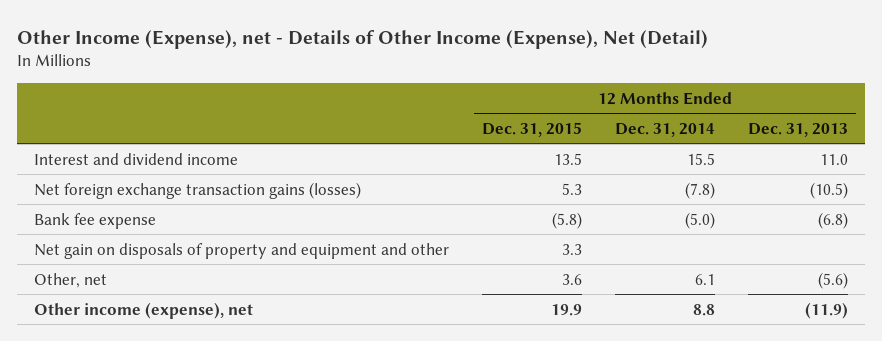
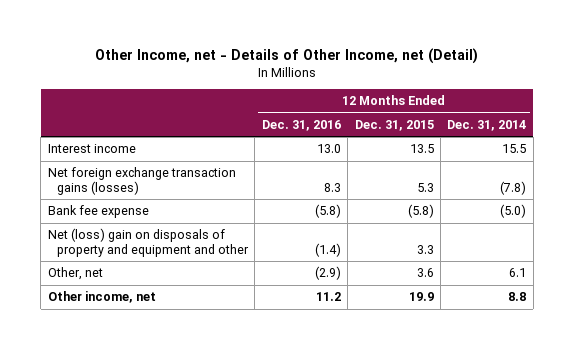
[17,29,709,49] Other Income (Expense), net - Details of Other Income (Expense), Net (Detail) -> [95,47,479,64] Other Income, net - Details of Other Income, net (Detail)
[748,122,849,137] Dec. 31, 2013 -> none
none -> [261,119,341,131] Dec. 31, 2016
[33,152,238,165] Interest and dividend income -> [47,144,136,154] Interest income
[33,242,449,259] Net gain on disposals of property and equipment and other -> [47,228,249,258] Net (loss) gain on disposals of property and equipment and other
[33,301,253,319] Other income (expense), net -> [47,291,156,304] Other income, net

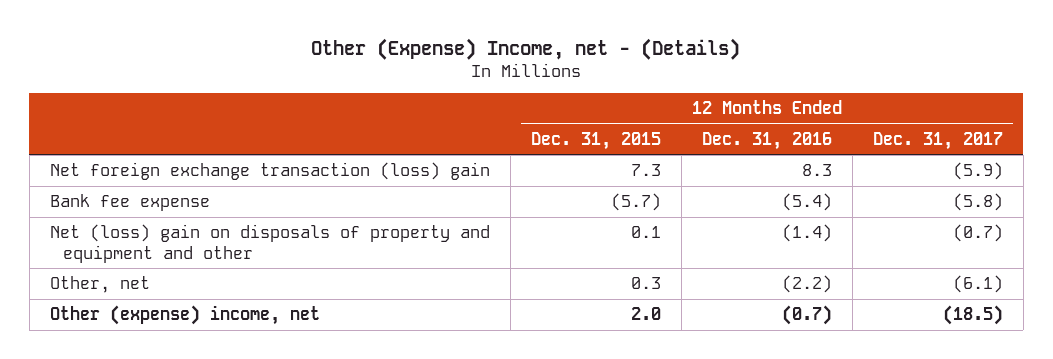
[95,47,479,64] Other Income, net - Details of Other Income, net (Detail) -> [311,37,741,60] Other (Expense) Income, net - (Details)
[447,119,527,131] Dec. 31, 2014 -> none
none -> [872,131,1003,150] Dec. 31, 2017
[47,144,136,154] Interest income -> none
[47,167,236,196] Net foreign exchange transaction gains (losses) -> [49,161,490,180] Net foreign exchange transaction (loss) gain
[416,183,434,193] 5.3 -> [630,163,661,176] 7.3
[314,204,341,219] (5.8) -> [781,192,832,211] (5.4)
[407,204,434,219] (5.8) -> [610,192,661,211] (5.7)
[416,245,434,255] 3.3 -> [630,225,661,238] 0.1
[314,266,341,281] (2.9) -> [781,274,832,293] (2.2)
[416,268,434,278] 3.6 -> [630,276,661,289] 0.3
[47,291,156,304] Other income, net -> [49,304,320,325] Other (expense) income, net
[315,292,341,302] 11.2 -> [781,304,832,325] (0.7)
[408,292,434,302] 19.9 -> [630,306,661,320] 2.0

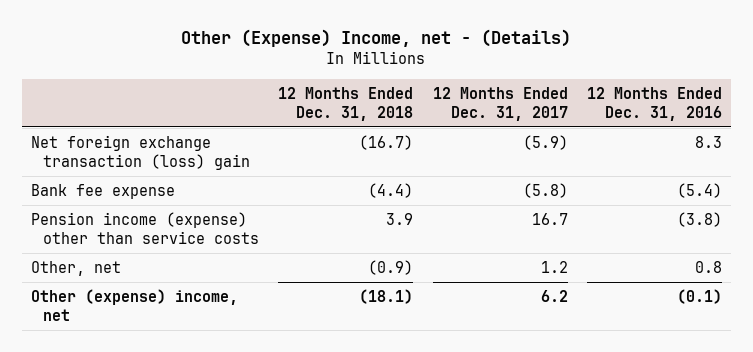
[530,131,661,150] Dec. 31, 2015 -> none
none -> [278,86,414,121] 12 Months Ended Dec. 31, 2018
[49,223,490,263] Net (loss) gain on disposals of property and equipment and other -> none
none -> [31,211,260,244] Pension income (expense) other than service costs
[781,274,832,293] (2.2) -> [694,260,722,273] 0.8
[952,274,1003,293] (6.1) -> [540,260,568,273] 1.2
[781,304,832,325] (0.7) -> [676,288,722,304] (0.1)
[942,304,1003,325] (18.5) -> [540,289,568,302] 6.2

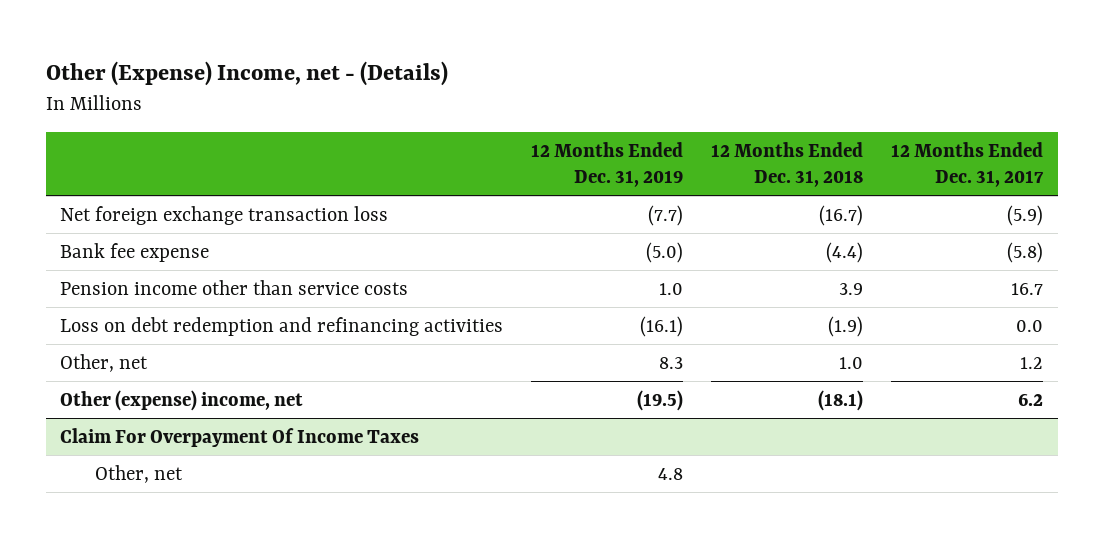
[586,86,722,121] 12 Months Ended Dec. 31, 2016 -> none
none -> [531,141,684,187] 12 Months Ended Dec. 31, 2019
[31,134,251,170] Net foreign exchange transaction (loss) gain -> [59,206,388,226] Net foreign exchange transaction loss
[31,211,260,244] Pension income (expense) other than service costs -> [59,280,408,296] Pension income other than service costs
none -> [59,317,503,337] Loss on debt redemption and refinancing activities
[368,259,414,275] (0.9) -> [839,357,864,370] 1.0
none -> [59,428,419,448] Claim For Overpayment Of Income Taxes
none -> [94,465,183,484] Other, net

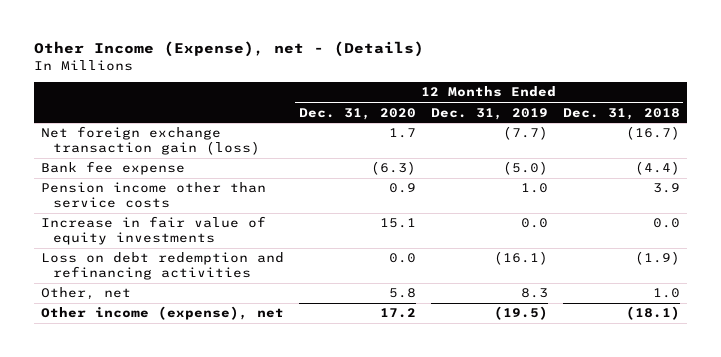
[45,60,448,86] Other (Expense) Income, net - (Details) -> [33,40,424,57] Other Income (Expense), net - (Details)
[891,141,1045,187] 12 Months Ended Dec. 31, 2017 -> none
none -> [298,107,416,120] Dec. 31, 2020
[59,206,388,226] Net foreign exchange transaction loss -> [41,126,260,156] Net foreign exchange transaction gain (loss)
none -> [41,216,267,246] Increase in fair value of equity investments
[59,428,419,448] Claim For Overpayment Of Income Taxes -> none
[94,465,183,484] Other, net -> none
[59,390,303,412] Other (expense) income, net -> [41,306,285,321] Other income (expense), net

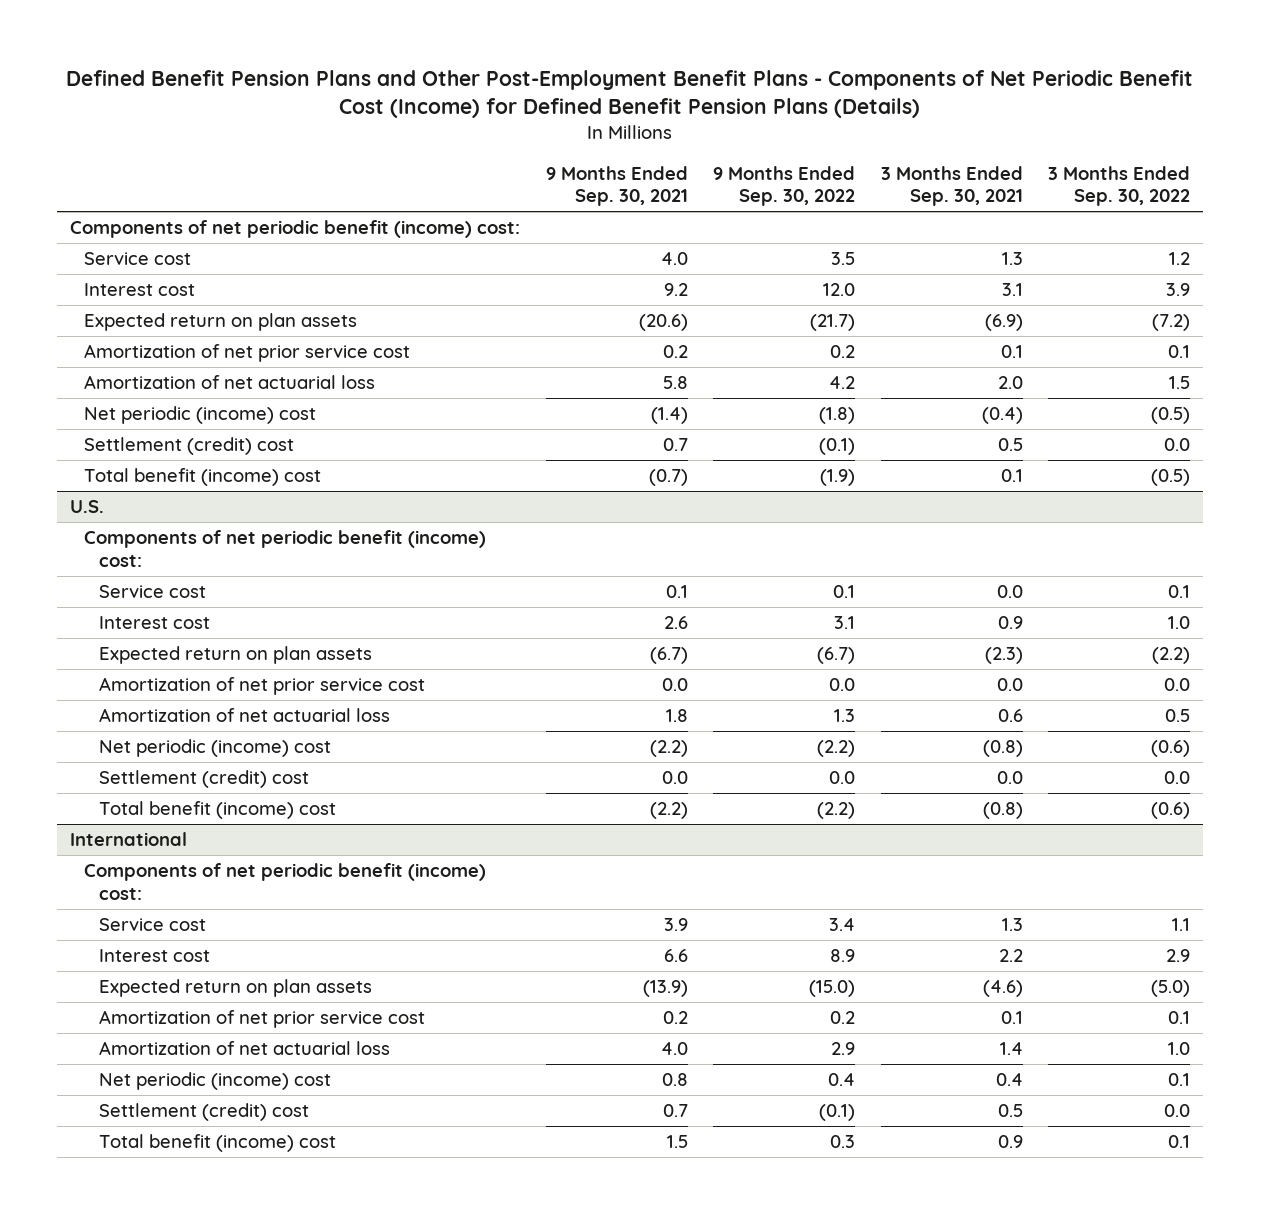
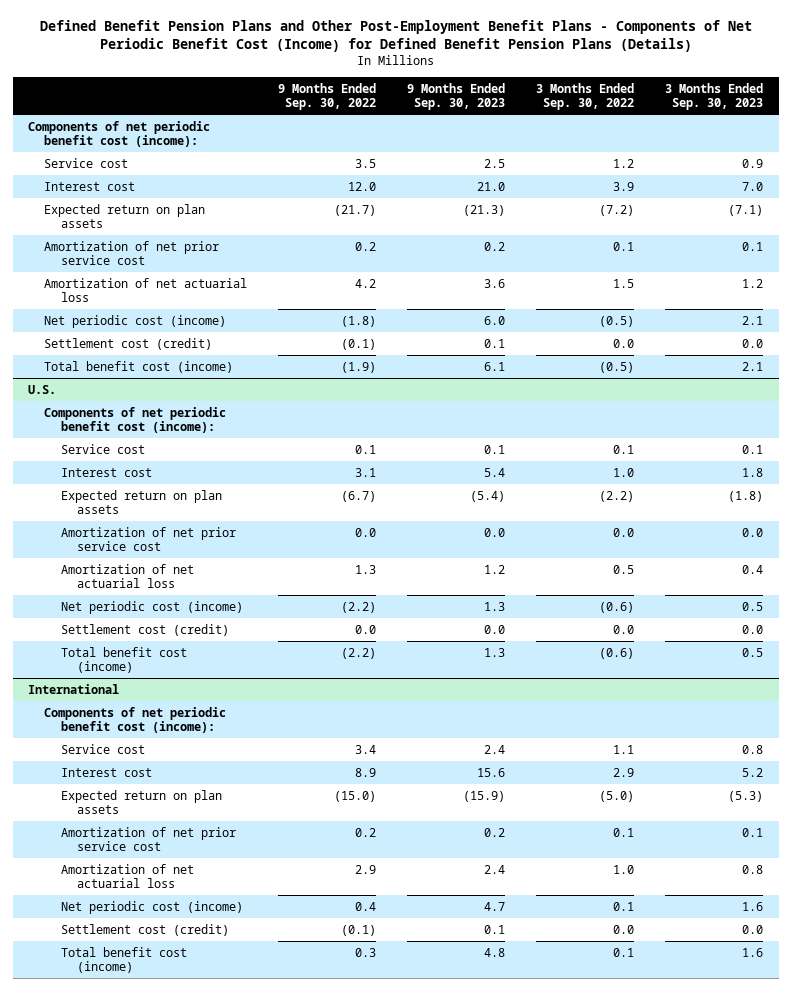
[545,165,688,207] 9 Months Ended Sep. 30, 2021 -> none
[880,165,1023,207] 3 Months Ended Sep. 30, 2021 -> none
none -> [407,82,506,111] 9 Months Ended Sep. 30, 2023
none -> [665,82,764,111] 3 Months Ended Sep. 30, 2023
[70,220,521,239] Components of net periodic benefit (income) cost: -> [27,120,210,148] Components of net periodic benefit cost (income):
[84,406,317,425] Net periodic (income) cost -> [44,314,227,328] Net periodic cost (income)
[84,437,295,456] Settlement (credit) cost -> [44,337,213,350] Settlement cost (credit)
[84,468,322,487] Total benefit (income) cost -> [44,360,234,373] Total benefit cost (income)
[84,530,487,567] Components of net periodic benefit (income) cost: -> [44,406,227,434] Components of net periodic benefit cost (income):
[98,739,331,758] Net periodic (income) cost -> [60,600,243,614] Net periodic cost (income)
[98,770,309,789] Settlement (credit) cost -> [60,623,229,636] Settlement cost (credit)
[98,801,336,820] Total benefit (income) cost -> [60,646,187,674] Total benefit cost (income)
[84,863,487,900] Components of net periodic benefit (income) cost: -> [44,706,227,734] Components of net periodic benefit cost (income):
[98,1072,331,1091] Net periodic (income) cost -> [60,900,243,914] Net periodic cost (income)
[98,1103,309,1122] Settlement (credit) cost -> [60,923,229,936] Settlement cost (credit)
[98,1134,336,1153] Total benefit (income) cost -> [60,946,187,974] Total benefit cost (income)

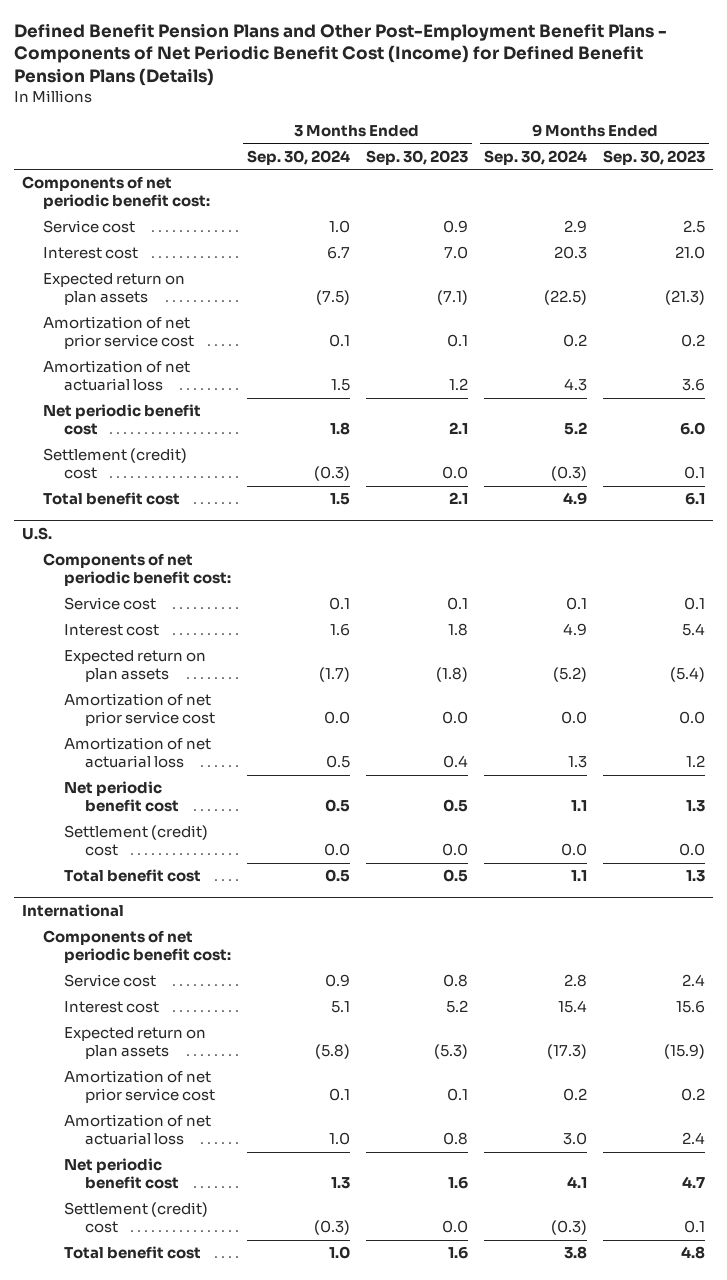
[278,82,377,111] 9 Months Ended Sep. 30, 2022 -> none
[536,82,635,111] 3 Months Ended Sep. 30, 2022 -> none
none -> [246,149,350,165] Sep. 30, 2024
none -> [484,149,588,165] Sep. 30, 2024
[27,120,210,148] Components of net periodic benefit cost (income): -> [21,176,210,209] Components of net periodic benefit cost:
[44,314,227,328] Net periodic cost (income) -> [42,404,201,435] Net periodic benefit cost
[44,337,213,350] Settlement cost (credit) -> [42,448,187,479] Settlement (credit) cost
[44,360,234,373] Total benefit cost (income) -> [42,492,180,506] Total benefit cost
[44,406,227,434] Components of net periodic benefit cost (income): -> [42,553,231,586] Components of net periodic benefit cost:
[60,600,243,614] Net periodic cost (income) -> [63,781,179,812] Net periodic benefit cost
[60,623,229,636] Settlement cost (credit) -> [63,825,208,856] Settlement (credit) cost
[60,646,187,674] Total benefit cost (income) -> [63,869,201,883] Total benefit cost
[44,706,227,734] Components of net periodic benefit cost (income): -> [42,930,231,963] Components of net periodic benefit cost:
[60,900,243,914] Net periodic cost (income) -> [63,1158,179,1189] Net periodic benefit cost
[60,923,229,936] Settlement cost (credit) -> [63,1202,208,1233] Settlement (credit) cost
[60,946,187,974] Total benefit cost (income) -> [63,1246,201,1260] Total benefit cost

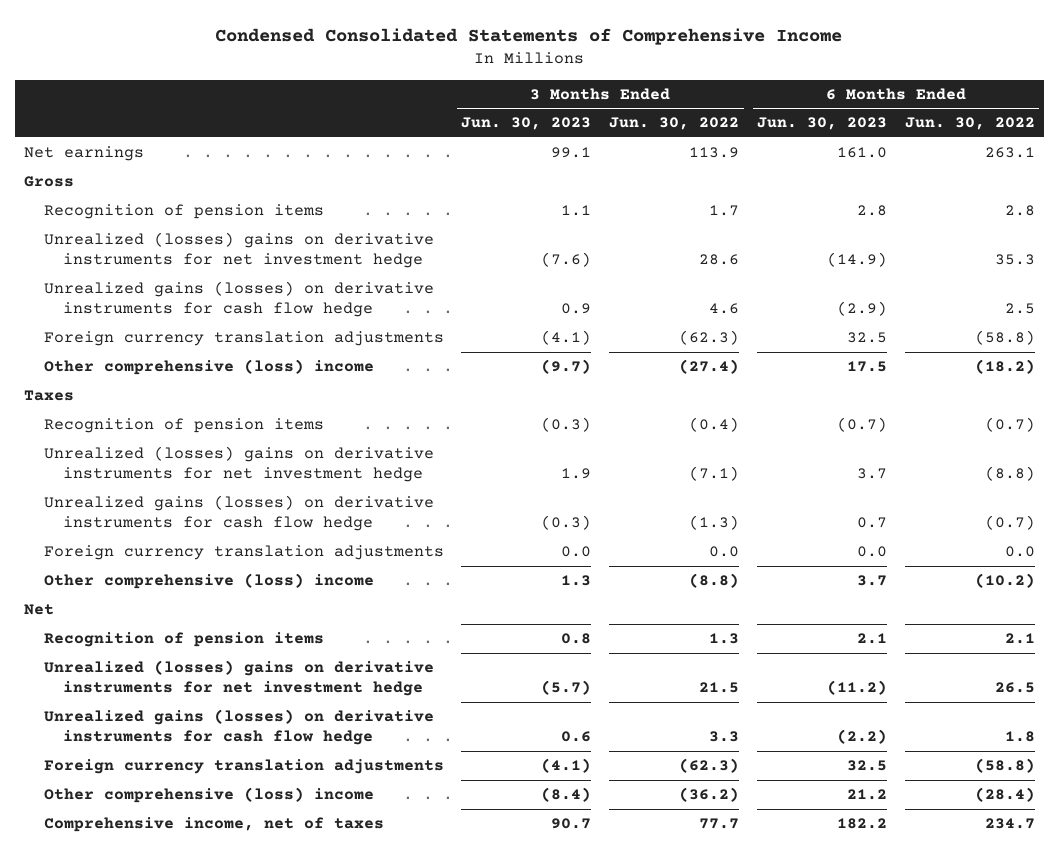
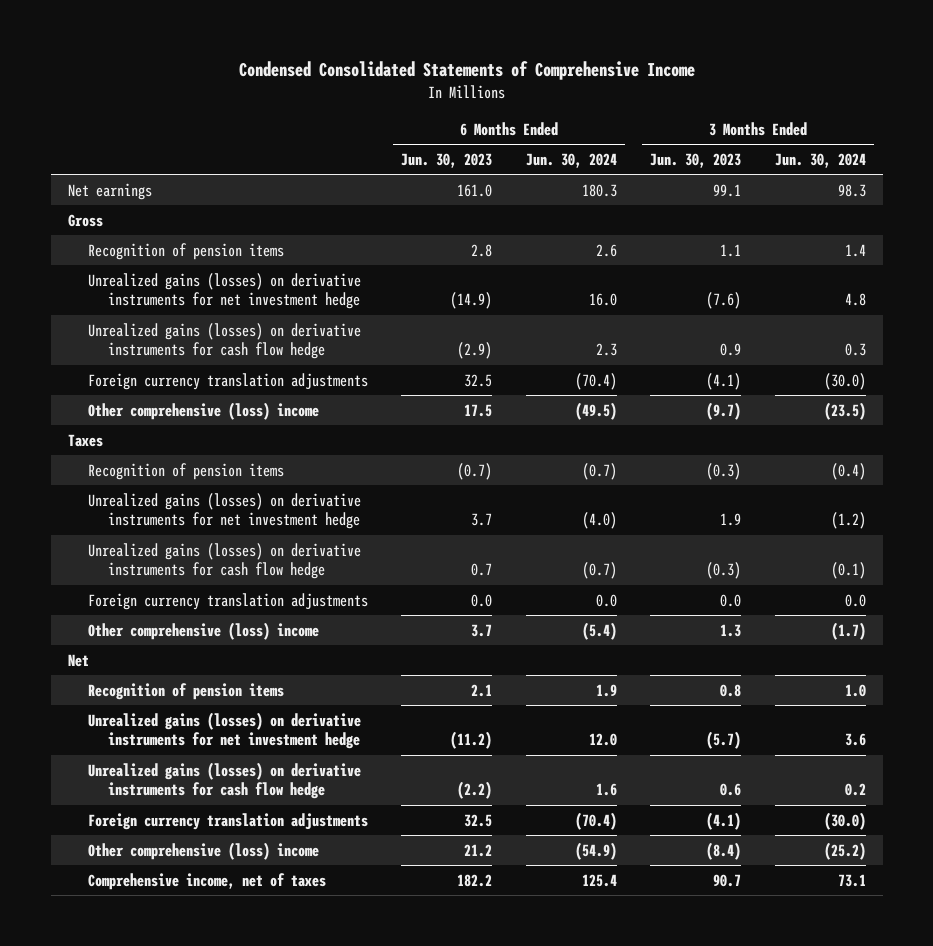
[609,117,740,131] Jun. 30, 2022 -> none
[904,117,1035,131] Jun. 30, 2022 -> none
none -> [525,153,617,169] Jun. 30, 2024
none -> [774,153,866,169] Jun. 30, 2024
[43,232,434,269] Unrealized (losses) gains on derivative instruments for net investment hedge -> [87,272,361,310] Unrealized gains (losses) on derivative instruments for net investment hedge
[43,446,434,483] Unrealized (losses) gains on derivative instruments for net investment hedge -> [87,492,361,530] Unrealized gains (losses) on derivative instruments for net investment hedge
[43,660,434,697] Unrealized (losses) gains on derivative instruments for net investment hedge -> [87,711,361,750] Unrealized gains (losses) on derivative instruments for net investment hedge

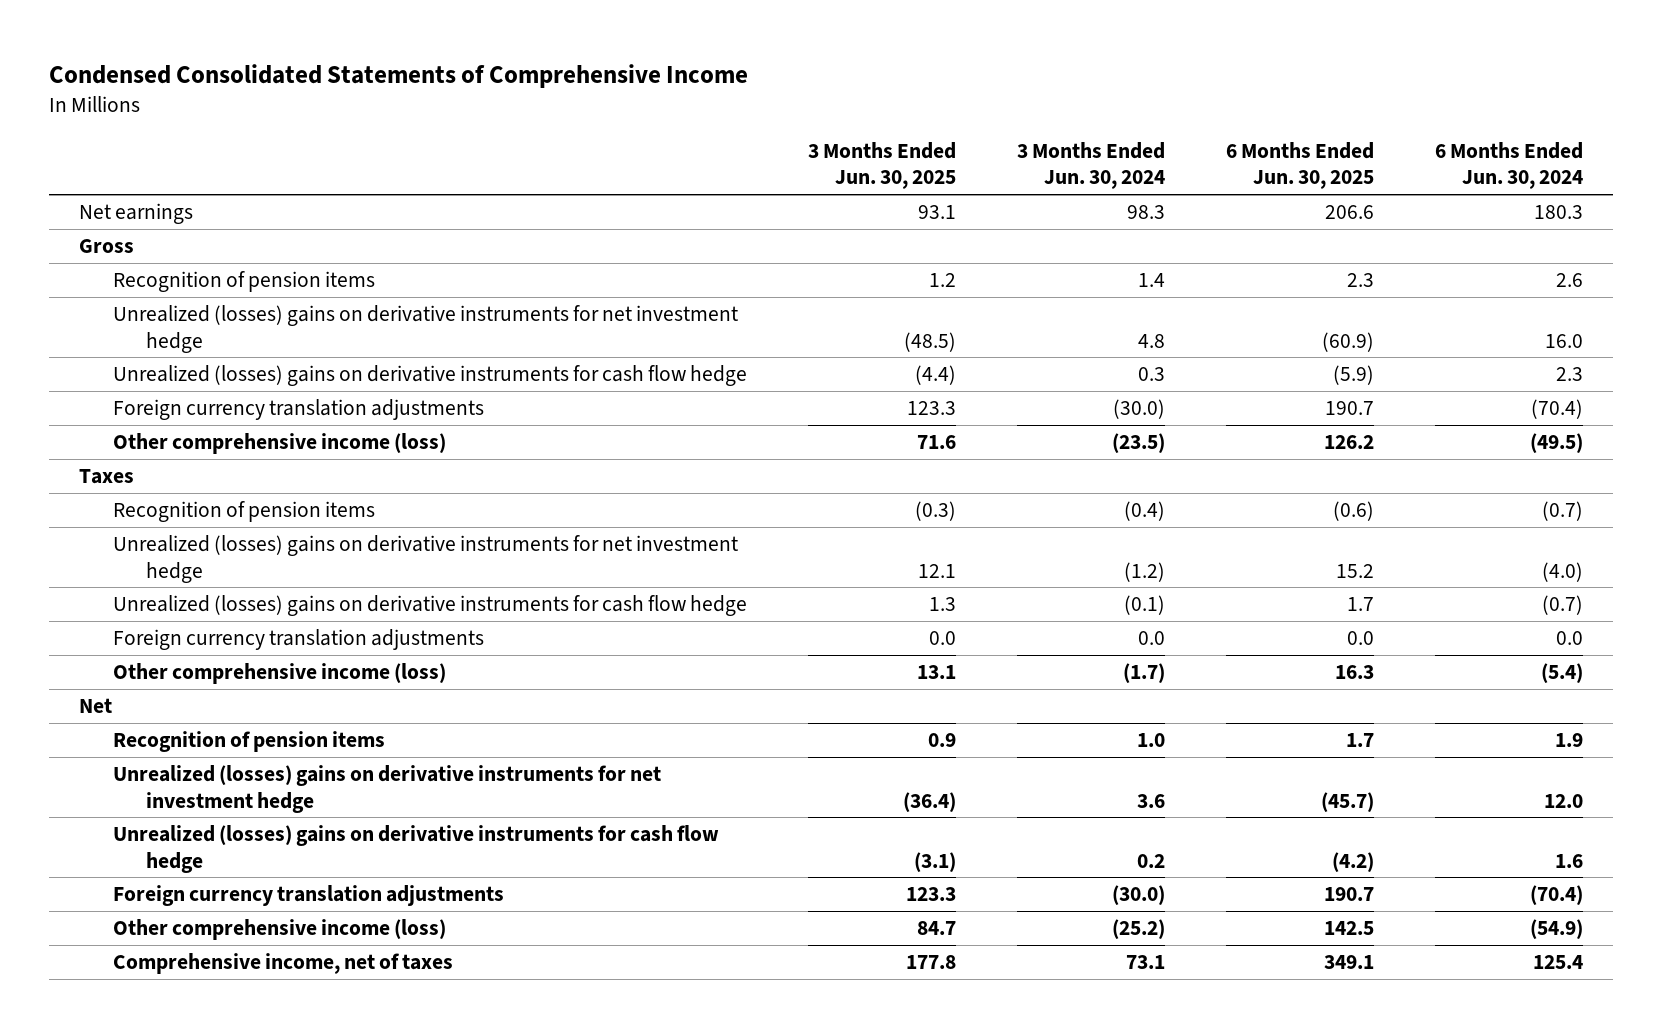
[401,153,493,169] Jun. 30, 2023 -> none
[650,153,742,169] Jun. 30, 2023 -> none
none -> [807,141,956,190] 3 Months Ended Jun. 30, 2025
none -> [1225,141,1374,190] 6 Months Ended Jun. 30, 2025
[87,272,361,310] Unrealized gains (losses) on derivative instruments for net investment hedge -> [112,304,738,353] Unrealized (losses) gains on derivative instruments for net investment hedge
[87,322,361,360] Unrealized gains (losses) on derivative instruments for cash flow hedge -> [112,364,747,386] Unrealized (losses) gains on derivative instruments for cash flow hedge
[87,401,319,420] Other comprehensive (loss) income -> [112,432,446,454] Other comprehensive income (loss)
[87,492,361,530] Unrealized gains (losses) on derivative instruments for net investment hedge -> [112,534,738,583] Unrealized (losses) gains on derivative instruments for net investment hedge
[87,542,361,580] Unrealized gains (losses) on derivative instruments for cash flow hedge -> [112,594,747,616] Unrealized (losses) gains on derivative instruments for cash flow hedge
[87,621,319,640] Other comprehensive (loss) income -> [112,662,446,684] Other comprehensive income (loss)
[87,711,361,750] Unrealized gains (losses) on derivative instruments for net investment hedge -> [112,764,661,813] Unrealized (losses) gains on derivative instruments for net investment hedge
[87,761,361,800] Unrealized gains (losses) on derivative instruments for cash flow hedge -> [112,824,719,873] Unrealized (losses) gains on derivative instruments for cash flow hedge
[87,841,319,860] Other comprehensive (loss) income -> [112,918,446,940] Other comprehensive income (loss)

